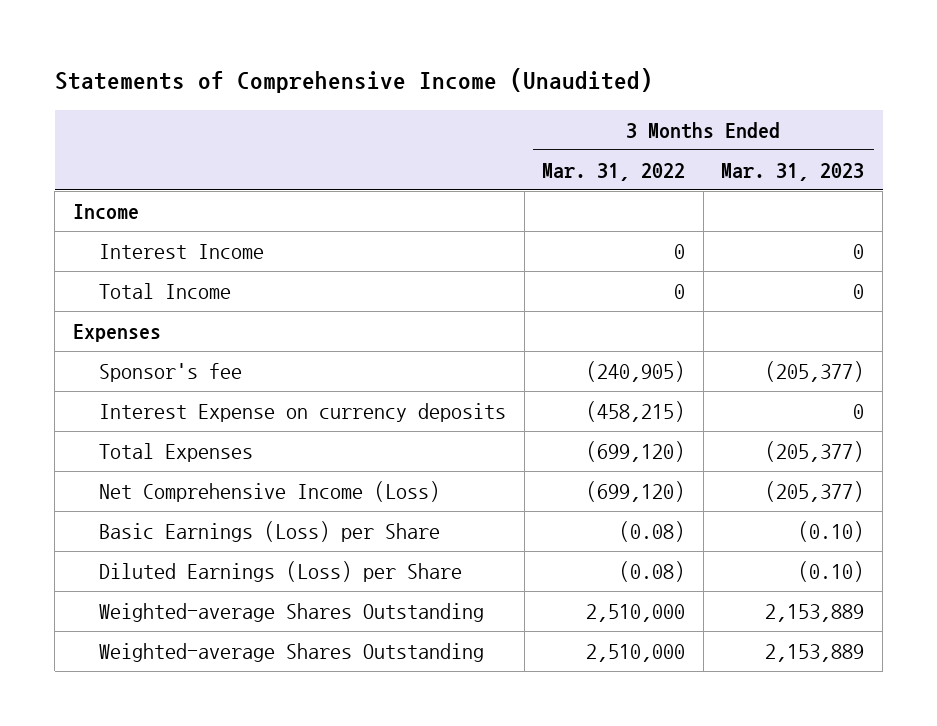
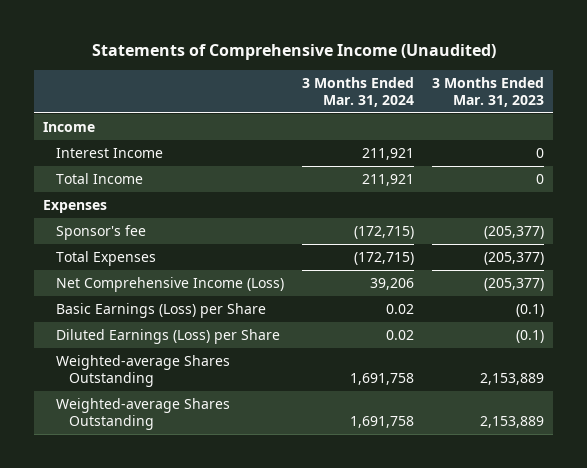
[542,162,686,181] Mar. 31, 2022 -> none
none -> [302,77,415,107] 3 Months Ended Mar. 31, 2024
[98,402,506,422] Interest Expense on currency deposits -> none
[798,520,865,542] (0.10) -> [515,304,544,318] (0.1)
[798,560,865,582] (0.10) -> [515,330,544,344] (0.1)

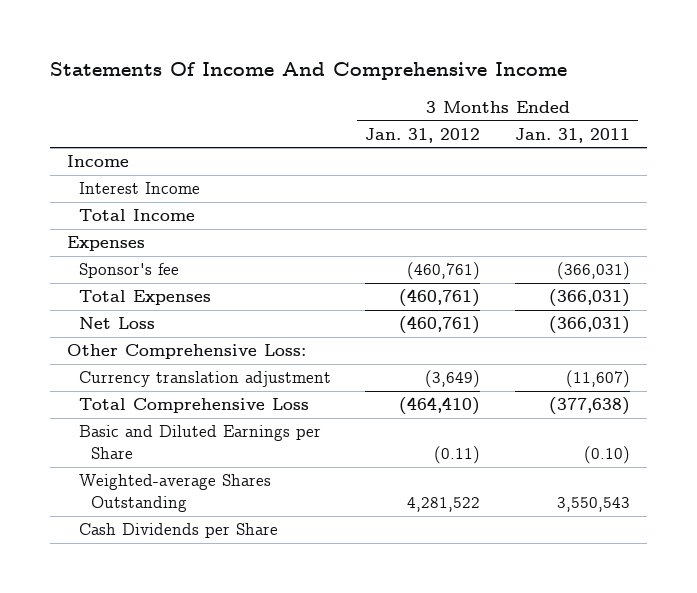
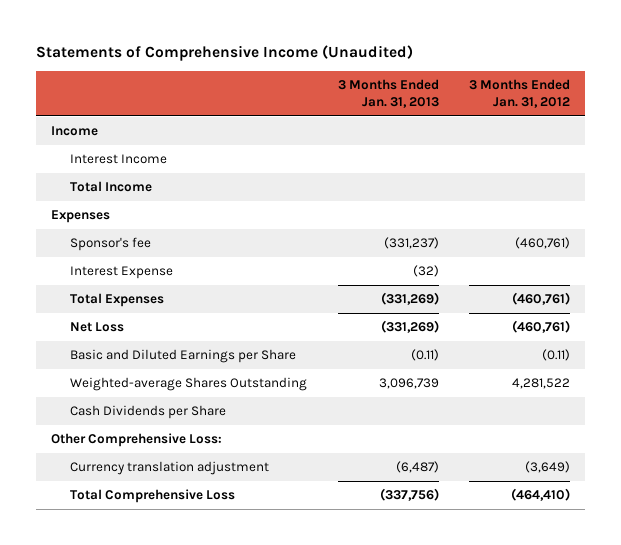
[49,62,567,81] Statements Of Income And Comprehensive Income -> [36,45,414,62] Statements of Comprehensive Income (Unaudited)
[514,127,630,143] Jan. 31, 2011 -> none
none -> [337,78,439,109] 3 Months Ended Jan. 31, 2013
none -> [70,266,174,280] Interest Expense
[66,344,306,360] Other Comprehensive Loss: -> [51,433,223,448] Other Comprehensive Loss:
[78,371,331,388] Currency translation adjustment -> [70,461,270,476] Currency translation adjustment
[78,398,309,414] Total Comprehensive Loss -> [70,489,236,504] Total Comprehensive Loss

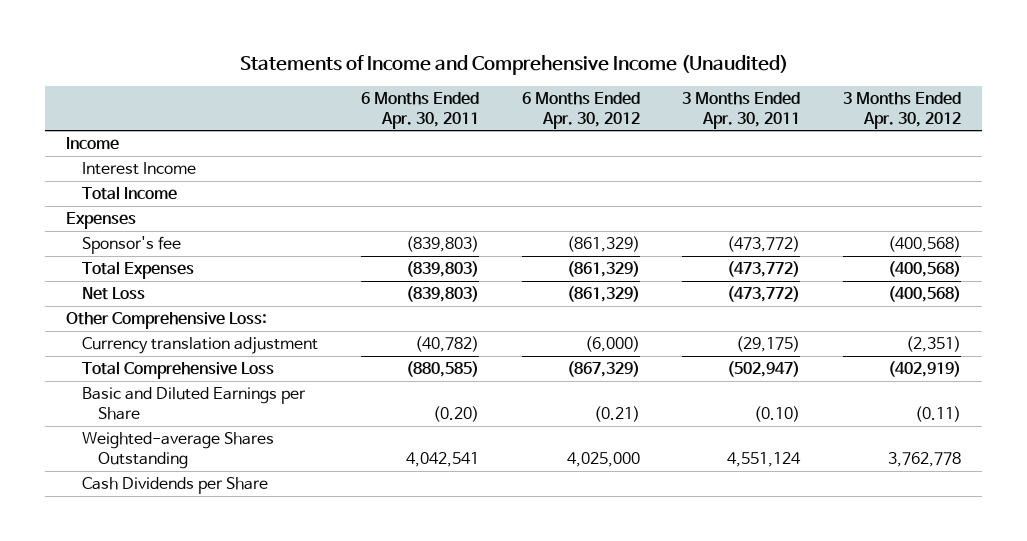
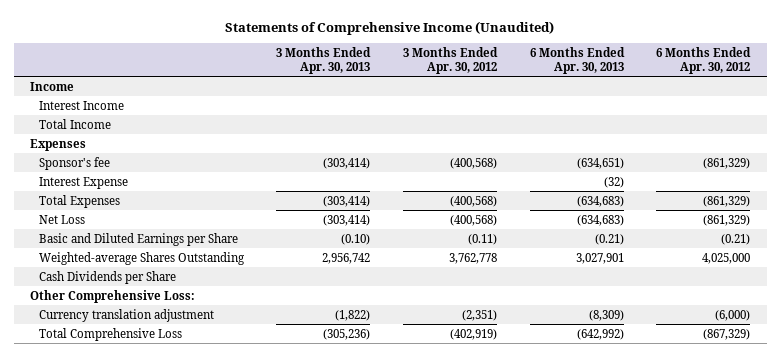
[239,54,788,75] Statements of Income and Comprehensive Income (Unaudited) -> [225,20,555,35] Statements of Comprehensive Income (Unaudited)
[360,92,479,129] 6 Months Ended Apr. 30, 2011 -> none
[682,92,801,129] 3 Months Ended Apr. 30, 2011 -> none
none -> [276,46,372,74] 3 Months Ended Apr. 30, 2013
none -> [529,46,625,74] 6 Months Ended Apr. 30, 2013
none -> [38,176,128,189] Interest Expense
[66,312,268,330] Other Comprehensive Loss: -> [30,289,196,303] Other Comprehensive Loss:
[82,337,319,355] Currency translation adjustment -> [38,308,214,322] Currency translation adjustment
[82,361,275,380] Total Comprehensive Loss -> [38,327,182,341] Total Comprehensive Loss

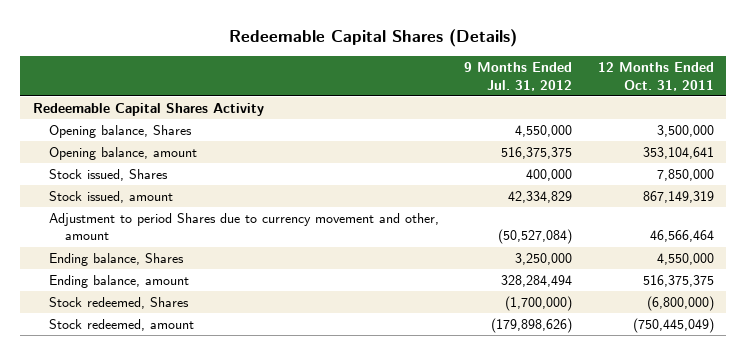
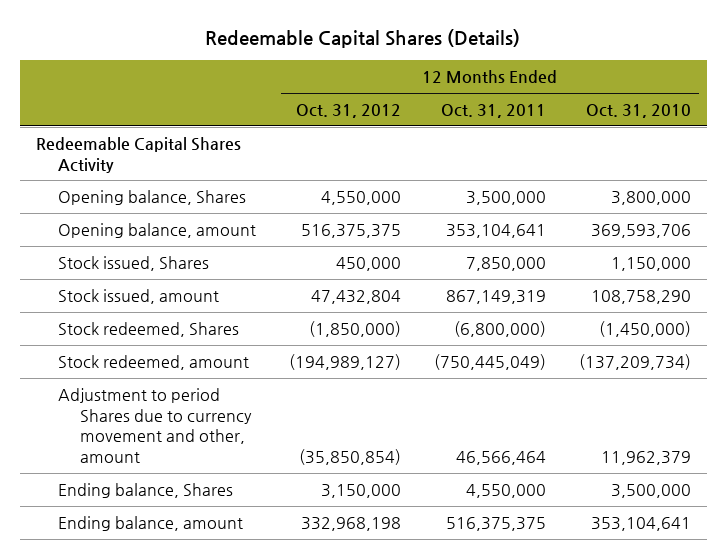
[464,62,573,91] 9 Months Ended Jul. 31, 2012 -> none
none -> [295,103,401,118] Oct. 31, 2012
none -> [585,103,691,118] Oct. 31, 2010
[48,296,189,309] Stock redeemed, Shares -> [58,321,240,337] Stock redeemed, Shares
[48,318,194,331] Stock redeemed, amount -> [58,354,250,370] Stock redeemed, amount

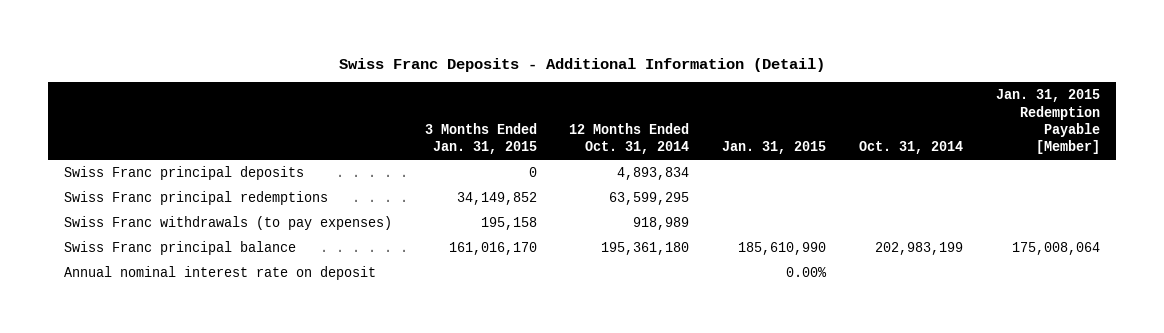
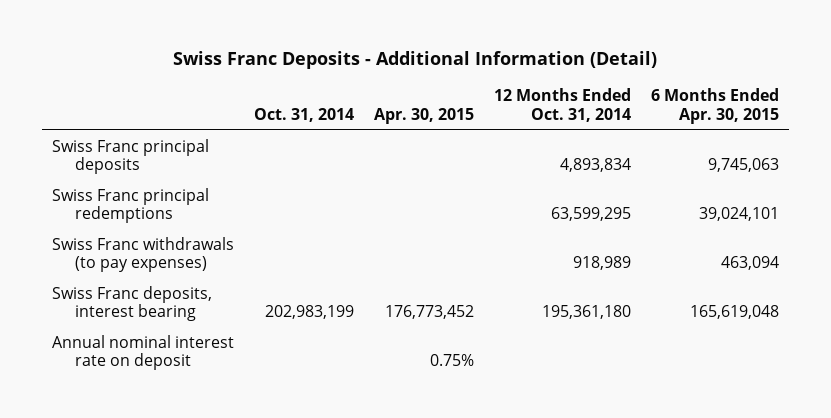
[424,122,537,155] 3 Months Ended Jan. 31, 2015 -> none
[722,141,827,155] Jan. 31, 2015 -> none
[995,89,1100,155] Jan. 31, 2015 Redemption Payable [Member] -> none
none -> [373,108,474,125] Apr. 30, 2015
none -> [651,88,780,125] 6 Months Ended Apr. 30, 2015
[63,240,296,255] Swiss Franc principal balance -> [51,285,212,322] Swiss Franc deposits, interest bearing

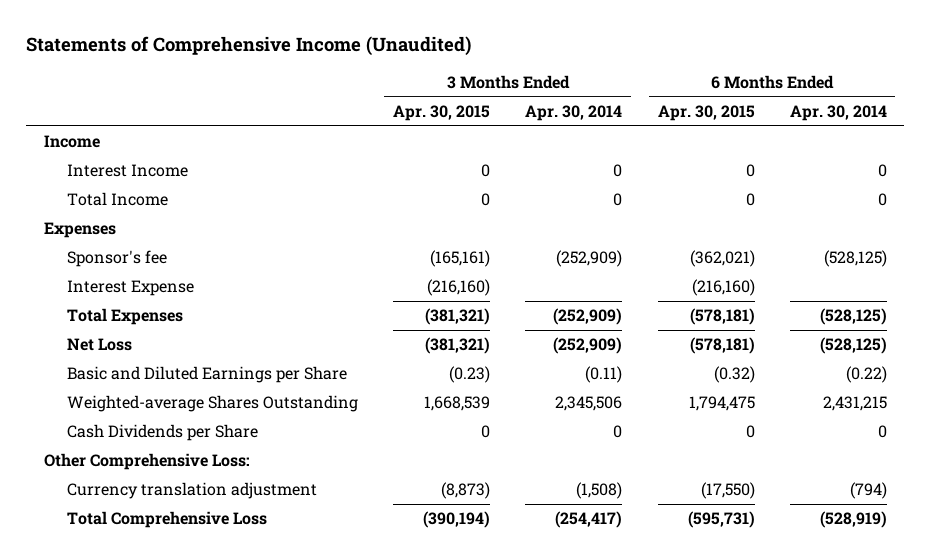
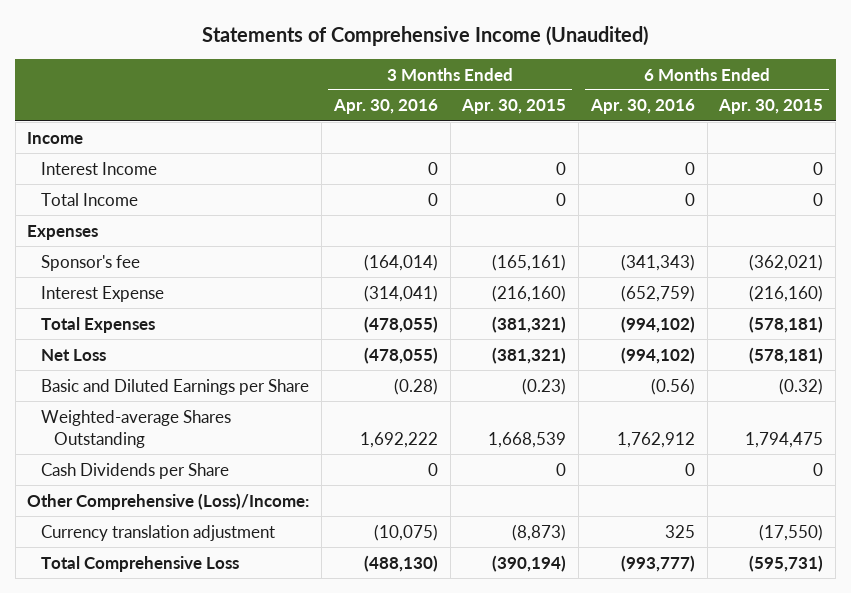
[525,105,623,122] Apr. 30, 2014 -> none
[789,105,887,122] Apr. 30, 2014 -> none
none -> [332,99,438,115] Apr. 30, 2016
none -> [589,99,695,115] Apr. 30, 2016
[43,453,250,471] Other Comprehensive Loss: -> [27,492,310,510] Other Comprehensive (Loss)/Income:

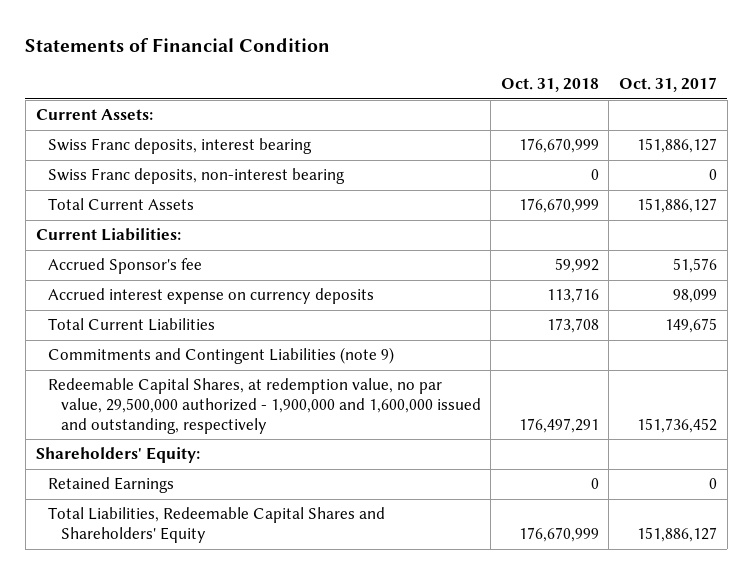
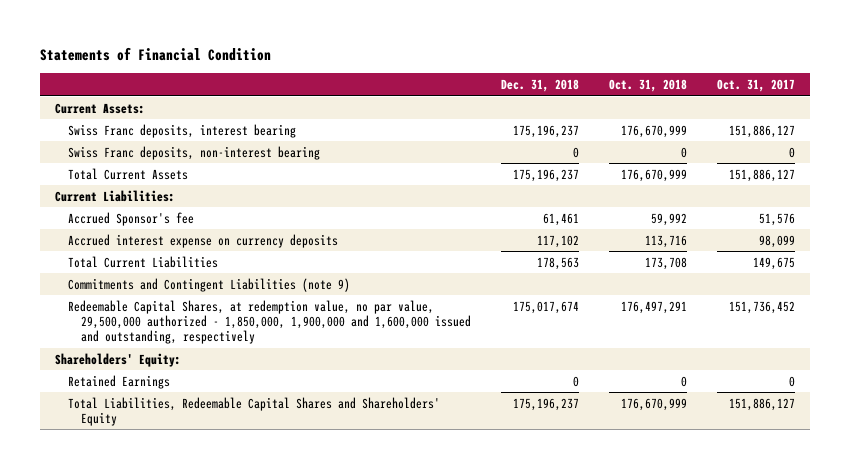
none -> [500,79,579,93] Dec. 31, 2018
[48,378,481,434] Redeemable Capital Shares, at redemption value, no par value, 29,500,000 authorized - 1,900,000 and 1,600,000 issued and outstanding, respectively -> [67,299,471,345] Redeemable Capital Shares, at redemption value, no par value, 29,500,000 authorized - 1,850,000, 1,900,000 and 1,600,000 issued and outstanding, respectively

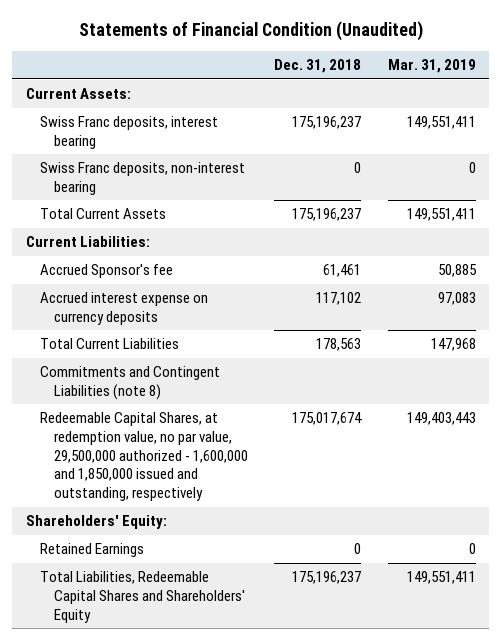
[40,47,272,62] Statements of Financial Condition -> [78,20,423,41] Statements of Financial Condition (Unaudited)
[608,79,687,93] Oct. 31, 2018 -> none
[716,79,795,93] Oct. 31, 2017 -> none
none -> [387,59,476,74] Mar. 31, 2019
[67,277,350,292] Commitments and Contingent Liabilities (note 9) -> [39,366,220,400] Commitments and Contingent Liabilities (note 8)
[67,299,471,345] Redeemable Capital Shares, at redemption value, no par value, 29,500,000 authorized - 1,850,000, 1,900,000 and 1,600,000 issued and outstanding, respectively -> [39,412,248,502] Redeemable Capital Shares, at redemption value, no par value, 29,500,000 authorized - 1,600,000 and 1,850,000 issued and outstanding, respectively

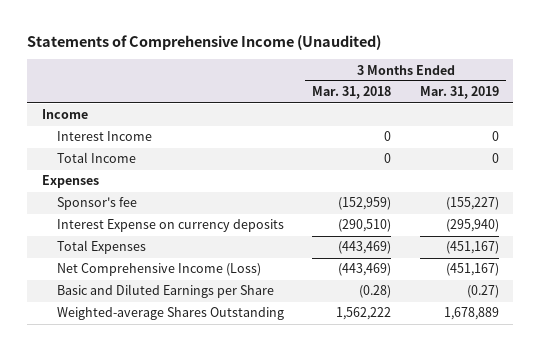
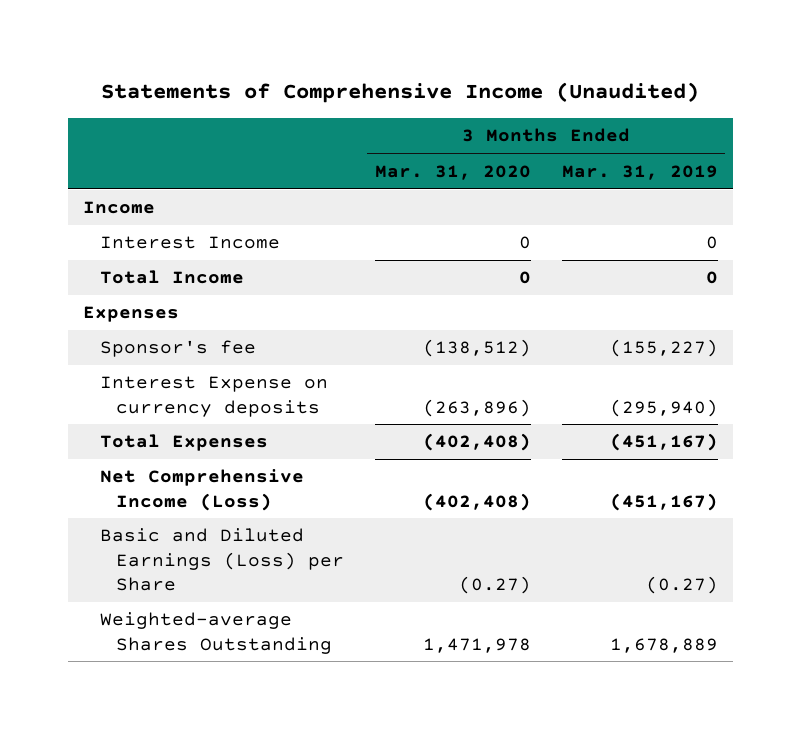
[312,86,392,100] Mar. 31, 2018 -> none
none -> [374,164,531,180] Mar. 31, 2020
[56,284,274,299] Basic and Diluted Earnings per Share -> [99,528,345,591] Basic and Diluted Earnings (Loss) per Share

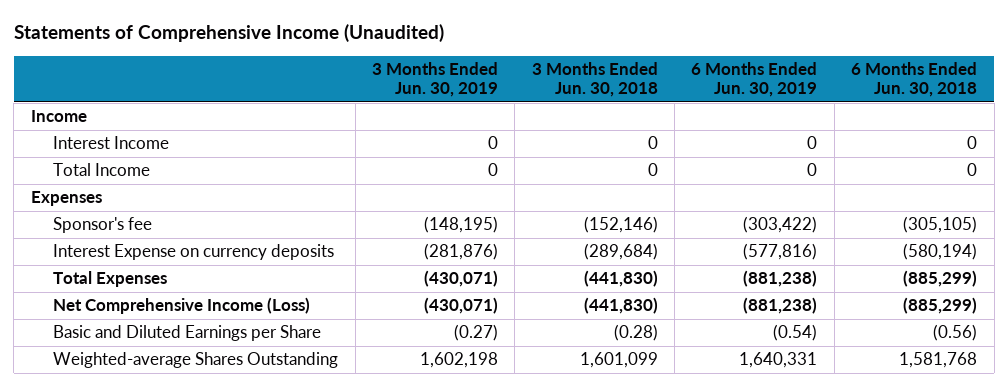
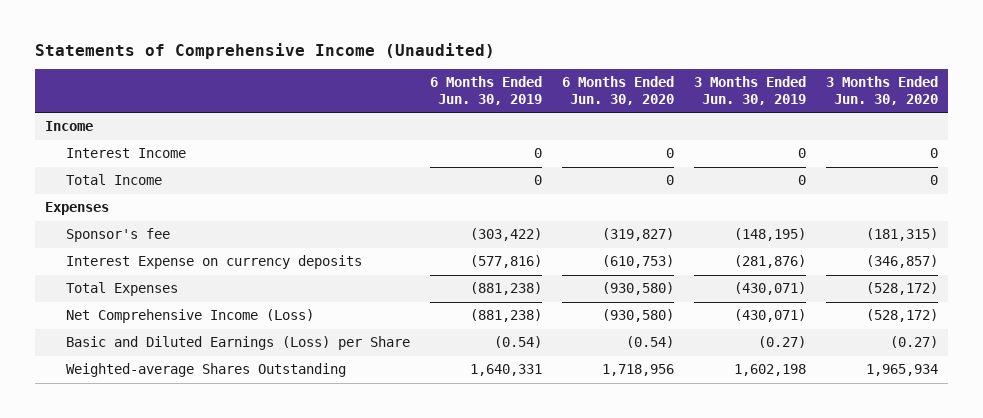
[531,61,658,97] 3 Months Ended Jun. 30, 2018 -> none
[851,61,978,97] 6 Months Ended Jun. 30, 2018 -> none
none -> [561,76,674,105] 6 Months Ended Jun. 30, 2020
none -> [825,76,938,105] 3 Months Ended Jun. 30, 2020
[53,325,322,342] Basic and Diluted Earnings per Share -> [65,336,410,351] Basic and Diluted Earnings (Loss) per Share

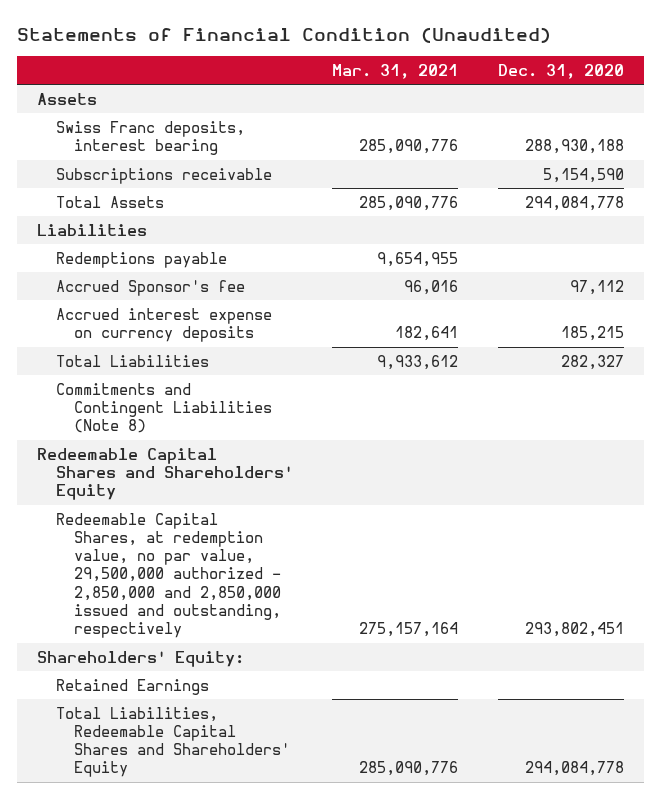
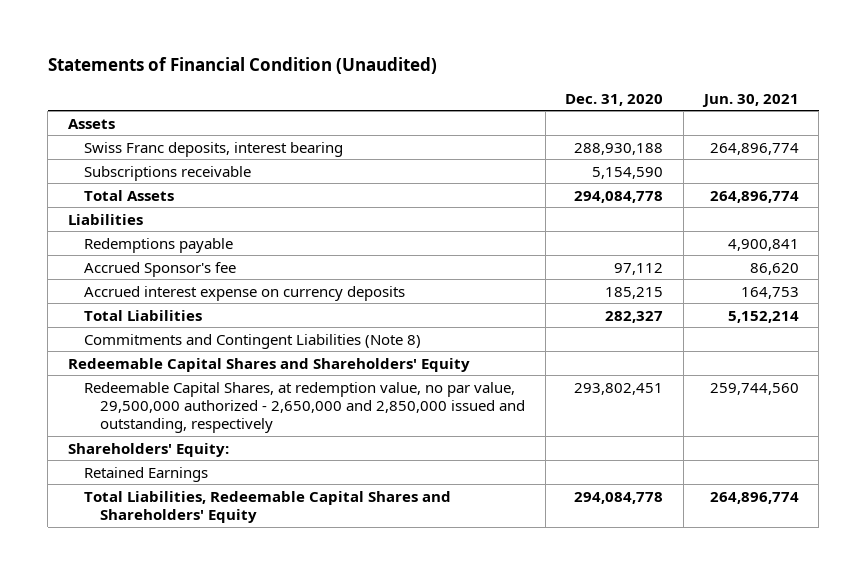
[332,63,459,79] Mar. 31, 2021 -> none
none -> [701,93,799,107] Jun. 30, 2021
[55,512,282,639] Redeemable Capital Shares, at redemption value, no par value, 29,500,000 authorized - 2,850,000 and 2,850,000 issued and outstanding, respectively -> [84,381,526,433] Redeemable Capital Shares, at redemption value, no par value, 29,500,000 authorized - 2,650,000 and 2,850,000 issued and outstanding, respectively

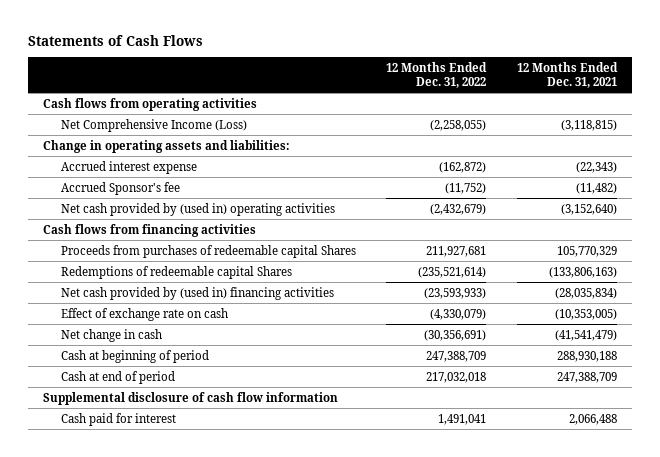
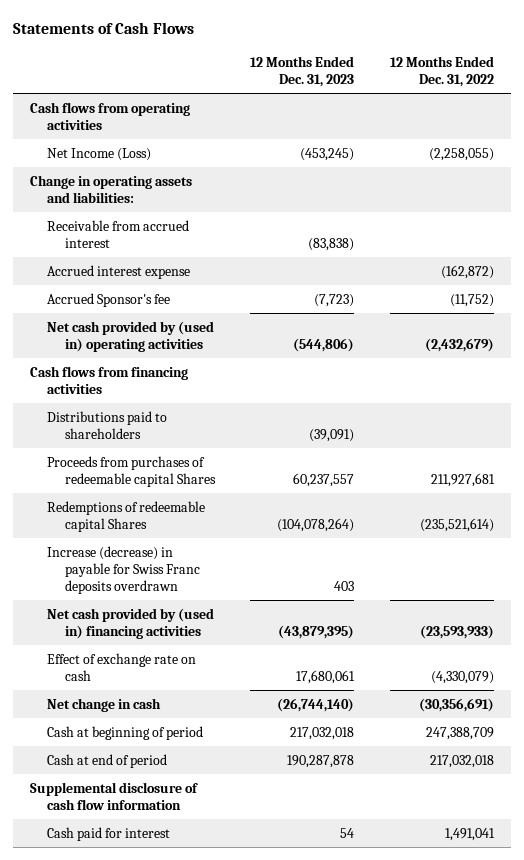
[516,62,618,88] 12 Months Ended Dec. 31, 2021 -> none
none -> [250,55,355,88] 12 Months Ended Dec. 31, 2023
[60,118,247,132] Net Comprehensive Income (Loss) -> [47,147,152,161] Net Income (Loss)
none -> [47,219,190,248] Receivable from accrued interest
none -> [47,410,168,439] Distributions paid to shareholders
none -> [47,545,200,594] Increase (decrease) in payable for Swiss Franc deposits overdrawn

